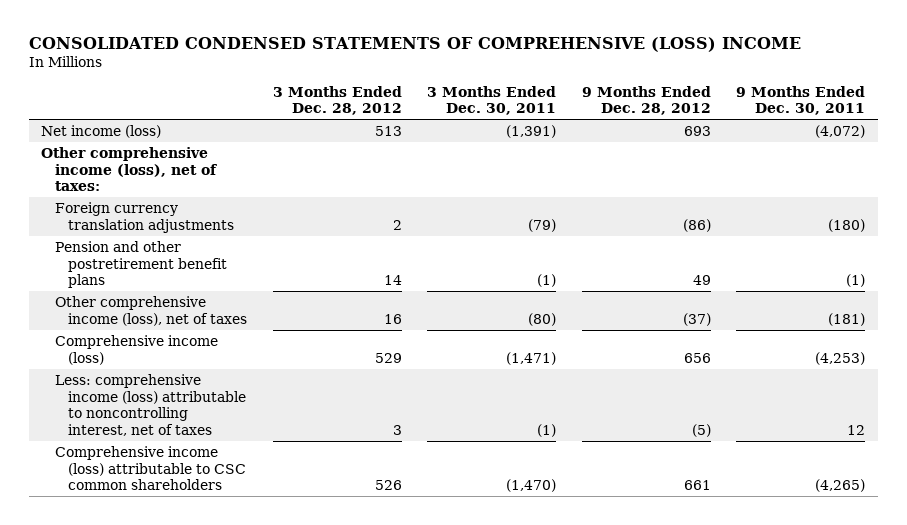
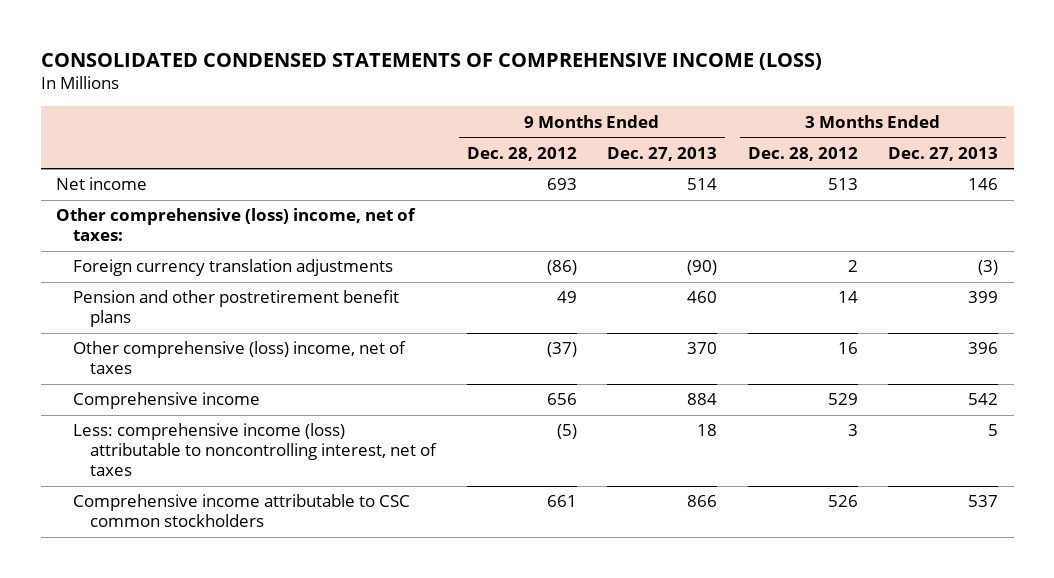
[28,37,801,53] CONSOLIDATED CONDENSED STATEMENTS OF COMPREHENSIVE (LOSS) INCOME -> [40,52,822,70] CONSOLIDATED CONDENSED STATEMENTS OF COMPREHENSIVE INCOME (LOSS)
[427,85,557,116] 3 Months Ended Dec. 30, 2011 -> none
[736,85,866,116] 9 Months Ended Dec. 30, 2011 -> none
none -> [607,146,718,161] Dec. 27, 2013
none -> [888,146,999,161] Dec. 27, 2013
[41,124,162,138] Net income (loss) -> [56,177,148,191] Net income
[41,146,217,192] Other comprehensive income (loss), net of taxes: -> [56,208,417,242] Other comprehensive (loss) income, net of taxes:
[54,295,248,326] Other comprehensive income (loss), net of taxes -> [73,341,407,375] Other comprehensive (loss) income, net of taxes
[54,334,218,365] Comprehensive income (loss) -> [73,392,261,410] Comprehensive income
[54,445,247,491] Comprehensive income (loss) attributable to CSC common shareholders -> [73,494,411,528] Comprehensive income attributable to CSC common stockholders

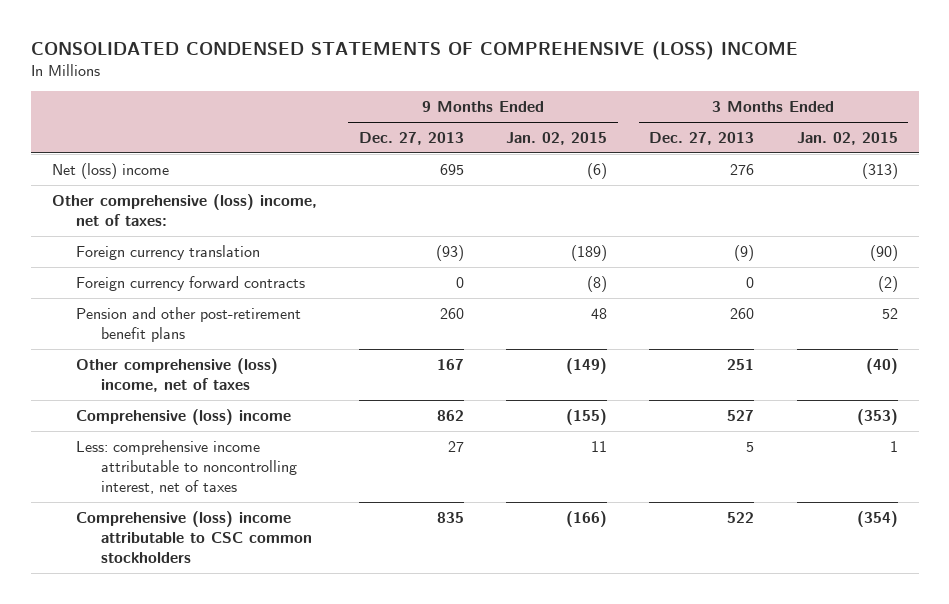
[40,52,822,70] CONSOLIDATED CONDENSED STATEMENTS OF COMPREHENSIVE INCOME (LOSS) -> [30,40,798,60] CONSOLIDATED CONDENSED STATEMENTS OF COMPREHENSIVE (LOSS) INCOME
[466,146,577,161] Dec. 28, 2012 -> none
[747,146,858,161] Dec. 28, 2012 -> none
none -> [506,131,608,145] Jan. 02, 2015
none -> [796,131,898,145] Jan. 02, 2015
[56,177,148,191] Net income -> [51,162,169,179] Net (loss) income
[687,178,718,191] 514 -> [439,163,464,175] 695
[968,178,999,191] 146 -> [730,163,755,175] 276
[73,259,394,277] Foreign currency translation adjustments -> [76,244,261,260] Foreign currency translation
[687,260,718,276] (90) -> [435,244,464,261] (93)
[978,260,999,276] (3) -> [734,244,755,261] (9)
none -> [76,275,306,291] Foreign currency forward contracts
[73,290,400,328] Pension and other postretirement benefit plans -> [76,306,302,342] Pension and other post-retirement benefit plans
[687,291,718,304] 460 -> [439,307,464,319] 260
[968,291,999,304] 399 -> [730,307,755,319] 260
[687,342,718,355] 370 -> [436,358,464,370] 167
[968,342,999,355] 396 -> [727,358,755,370] 251
[73,392,261,410] Comprehensive income -> [76,408,292,425] Comprehensive (loss) income
[687,393,718,406] 884 -> [436,409,464,421] 862
[968,393,999,406] 542 -> [727,409,755,421] 527
[73,423,437,477] Less: comprehensive income (loss) attributable to noncontrolling interest, net of taxes -> [76,439,297,494] Less: comprehensive income attributable to noncontrolling interest, net of taxes
[697,424,718,437] 18 -> [447,440,464,452] 27
[73,494,411,528] Comprehensive income attributable to CSC common stockholders -> [76,510,312,563] Comprehensive (loss) income attributable to CSC common stockholders
[687,495,718,508] 866 -> [436,511,464,523] 835
[968,495,999,508] 537 -> [727,511,755,523] 522

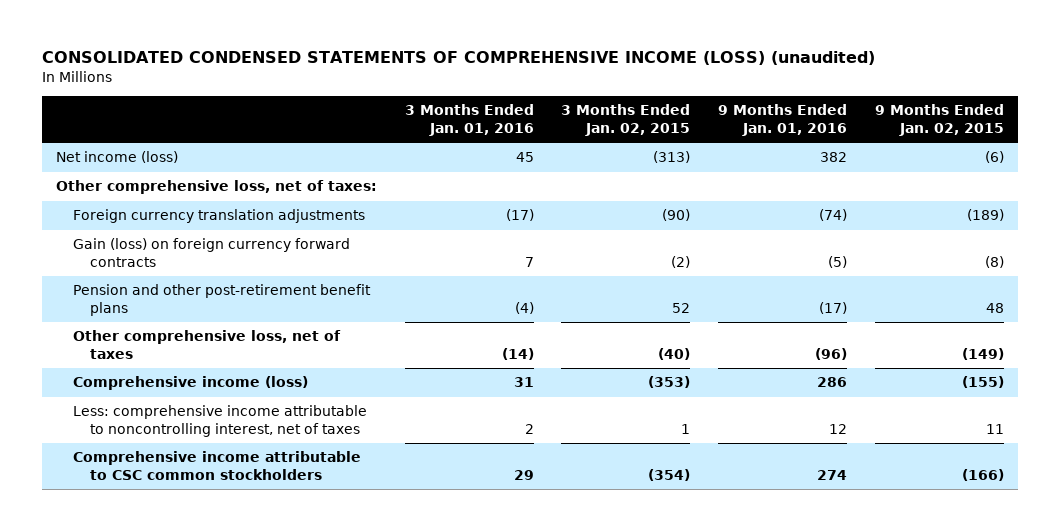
[30,40,798,60] CONSOLIDATED CONDENSED STATEMENTS OF COMPREHENSIVE (LOSS) INCOME -> [41,51,875,66] CONSOLIDATED CONDENSED STATEMENTS OF COMPREHENSIVE INCOME (LOSS) (unaudited)
[358,131,464,145] Dec. 27, 2013 -> none
[649,131,755,145] Dec. 27, 2013 -> none
none -> [404,104,534,136] 3 Months Ended Jan. 01, 2016
none -> [718,104,848,136] 9 Months Ended Jan. 01, 2016
[51,162,169,179] Net (loss) income -> [55,151,178,164] Net income (loss)
[51,193,317,226] Other comprehensive (loss) income, net of taxes: -> [55,180,377,195] Other comprehensive loss, net of taxes:
[76,244,261,260] Foreign currency translation -> [72,209,365,224] Foreign currency translation adjustments
[76,275,306,291] Foreign currency forward contracts -> [72,238,350,268] Gain (loss) on foreign currency forward contracts
[76,357,279,392] Other comprehensive (loss) income, net of taxes -> [72,330,341,360] Other comprehensive loss, net of taxes
[76,408,292,425] Comprehensive (loss) income -> [72,376,308,391] Comprehensive income (loss)
[76,510,312,563] Comprehensive (loss) income attributable to CSC common stockholders -> [72,451,361,481] Comprehensive income attributable to CSC common stockholders

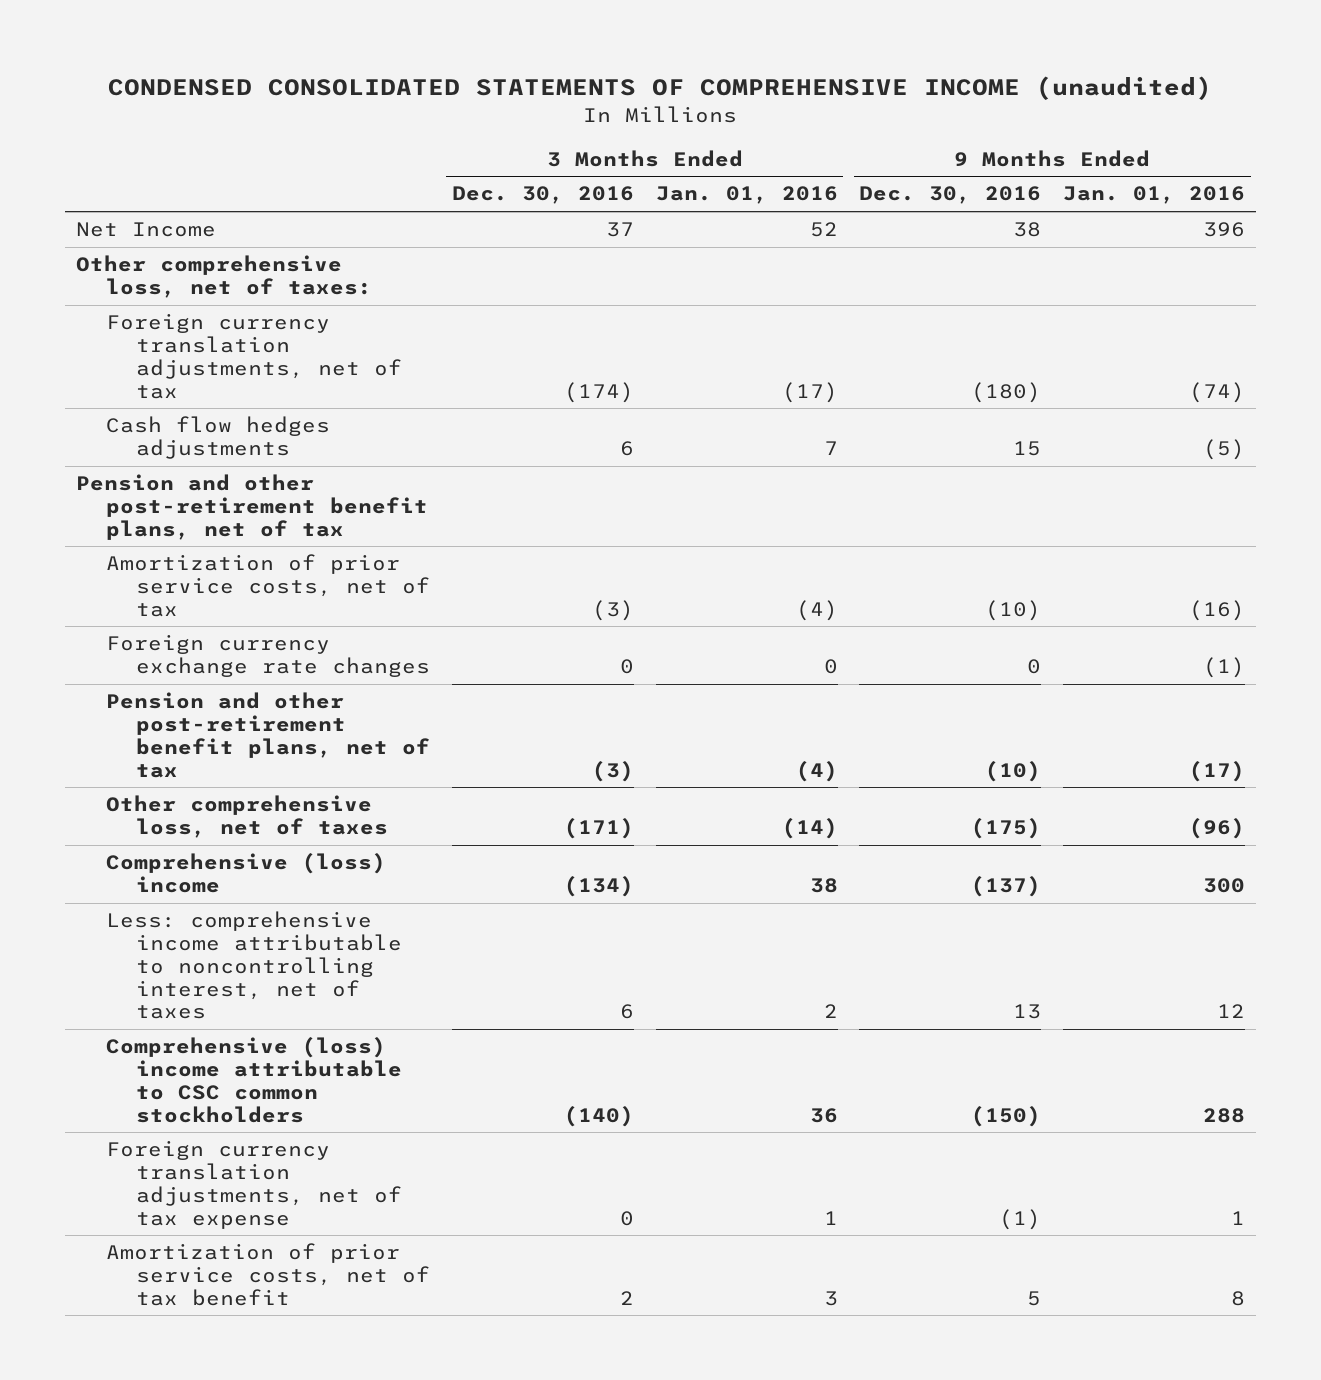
[41,51,875,66] CONSOLIDATED CONDENSED STATEMENTS OF COMPREHENSIVE INCOME (LOSS) (unaudited) -> [108,76,1213,101] CONDENSED CONSOLIDATED STATEMENTS OF COMPREHENSIVE INCOME (unaudited)
[561,104,691,136] 3 Months Ended Jan. 02, 2015 -> none
[874,104,1004,136] 9 Months Ended Jan. 02, 2015 -> none
none -> [451,186,634,205] Dec. 30, 2016
none -> [859,186,1042,205] Dec. 30, 2016
[55,151,178,164] Net income (loss) -> [75,222,216,238] Net Income
[515,152,534,163] 45 -> [809,222,838,238] 52
[820,152,848,163] 382 -> [1203,222,1246,238] 396
[72,238,350,268] Gain (loss) on foreign currency forward contracts -> none
[72,209,365,224] Foreign currency translation adjustments -> [105,313,403,399] Foreign currency translation adjustments, net of tax
none -> [105,416,330,460] Cash flow hedges adjustments
none -> [75,474,428,540] Pension and other post-retirement benefit plans, net of tax
none -> [105,554,431,617] Amortization of prior service costs, net of tax
none -> [105,634,431,678] Foreign currency exchange rate changes
[72,284,371,317] Pension and other post-retirement benefit plans -> [105,692,431,778] Pension and other post-retirement benefit plans, net of tax
[72,376,308,391] Comprehensive income (loss) -> [105,853,386,894] Comprehensive (loss) income
[513,377,534,388] 31 -> [809,878,838,894] 38
[817,377,848,388] 286 -> [1203,878,1246,894] 300
[72,451,361,481] Comprehensive income attributable to CSC common stockholders -> [105,1037,403,1123] Comprehensive (loss) income attributable to CSC common stockholders
[513,470,534,481] 29 -> [809,1107,838,1123] 36
[817,470,848,481] 274 -> [1203,1107,1246,1123] 288
none -> [105,1140,403,1229] Foreign currency translation adjustments, net of tax expense
none -> [105,1243,431,1306] Amortization of prior service costs, net of tax benefit

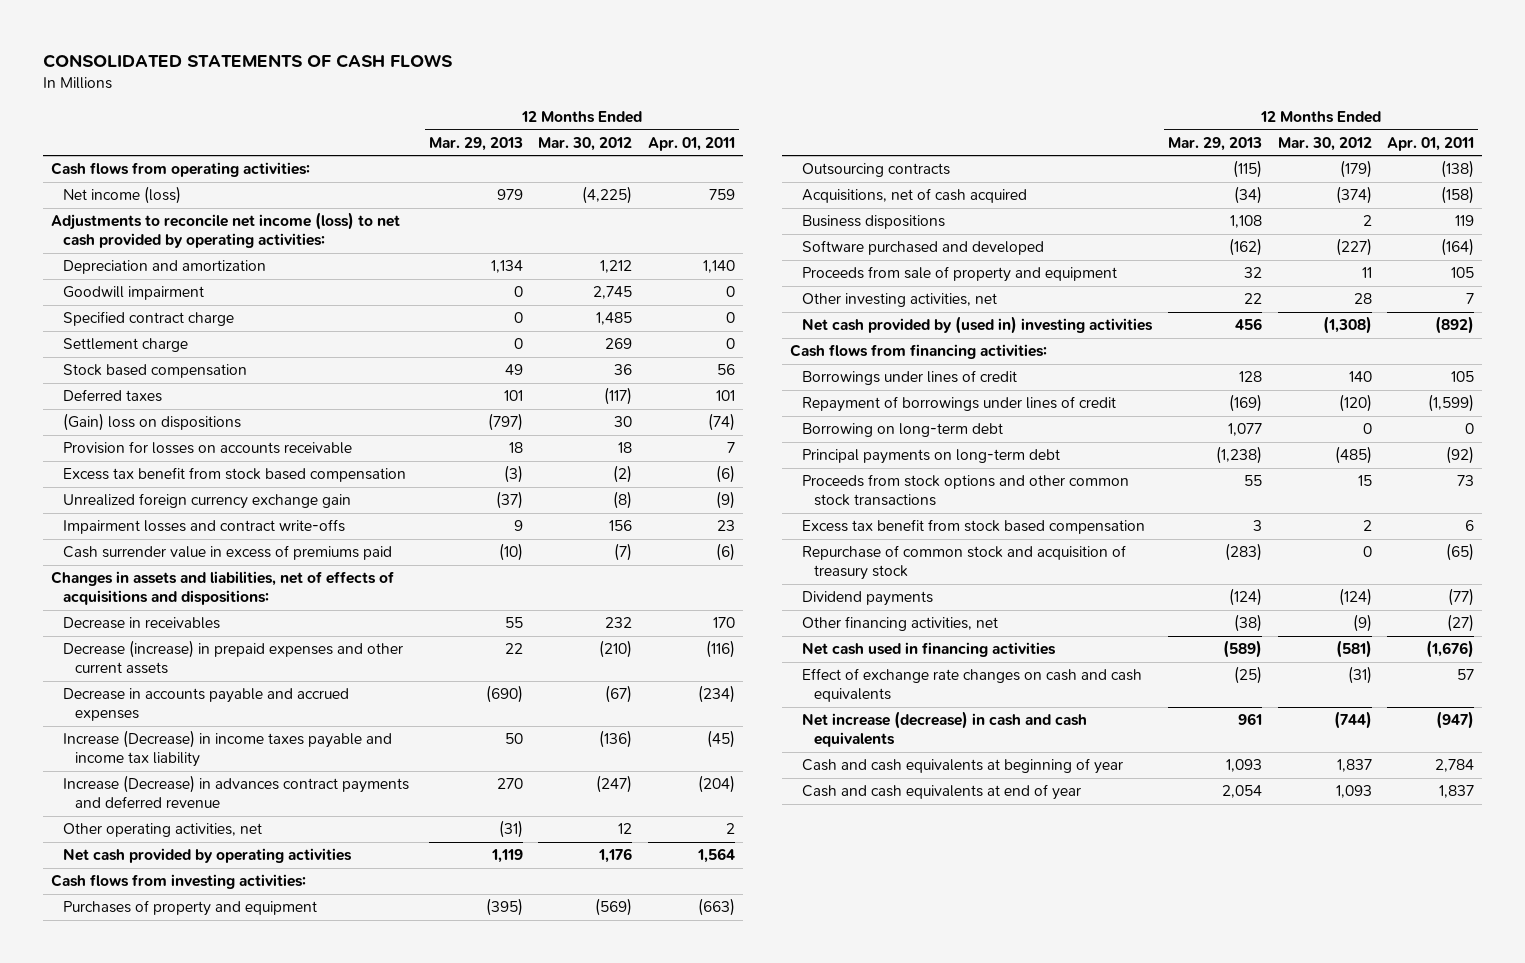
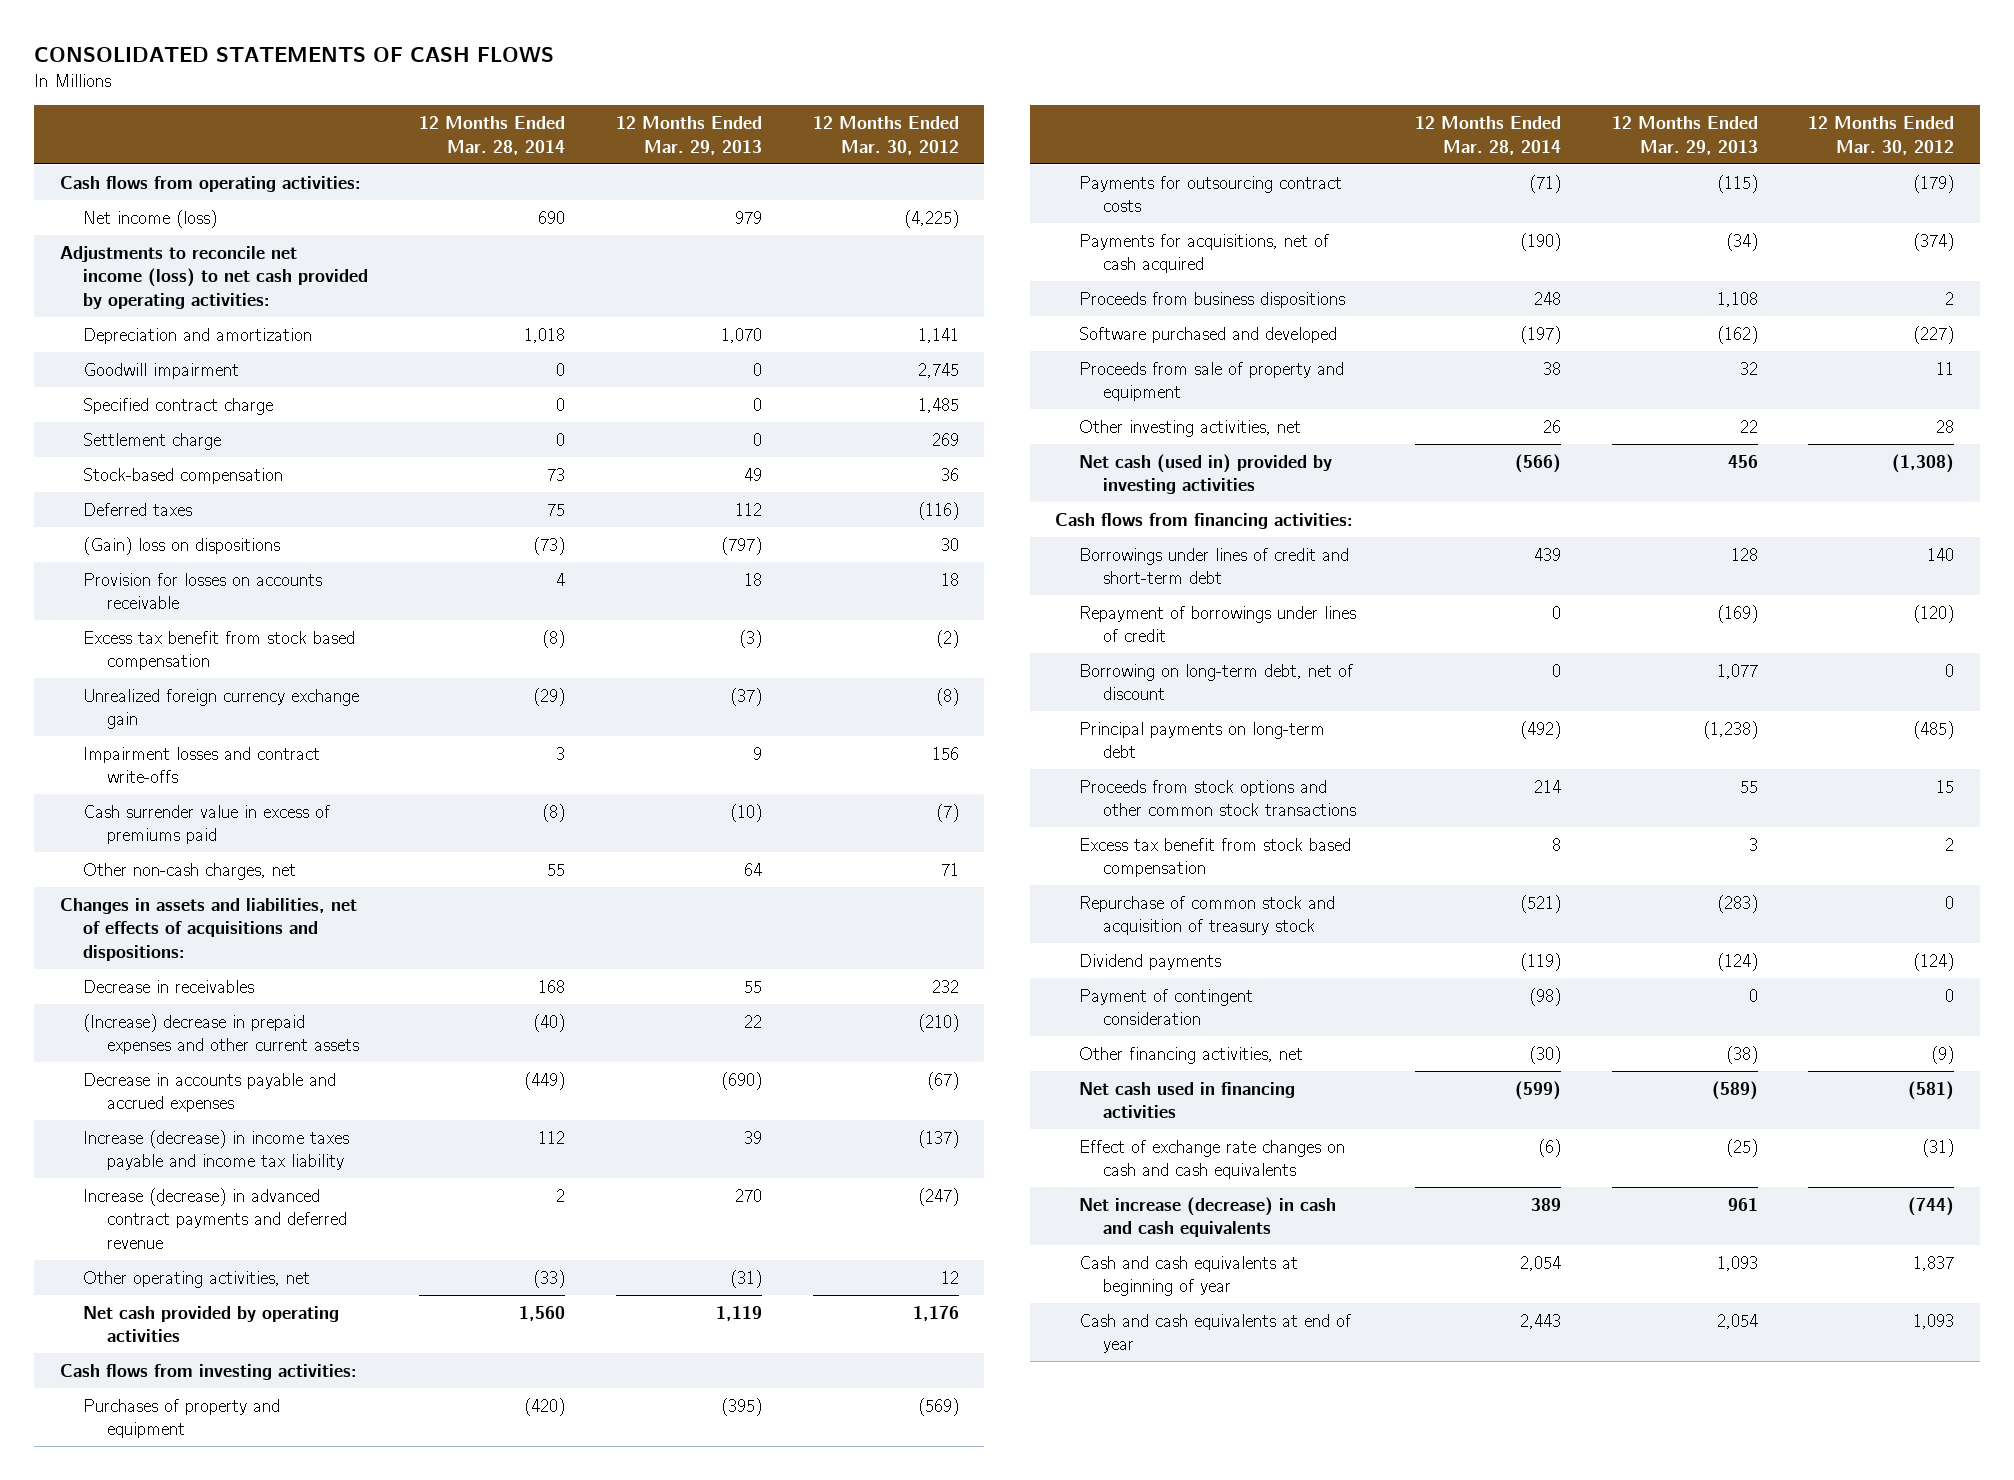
[648,136,736,151] Apr. 01, 2011 -> none
none -> [419,115,566,155] 12 Months Ended Mar. 28, 2014
[490,260,523,274] 1,134 -> [720,327,762,343] 1,070
[600,260,633,274] 1,212 -> [917,327,959,343] 1,141
[62,364,247,379] Stock based compensation -> [83,467,284,484] Stock-based compensation
[503,390,523,402] 101 -> [734,502,762,516] 112
[604,387,633,406] (117) -> [917,501,959,520] (116)
none -> [83,862,297,880] Other non-cash charges, net
[62,640,403,675] Decrease (increase) in prepaid expenses and other current assets -> [83,1013,360,1055] (Increase) decrease in prepaid expenses and other current assets
[62,730,392,768] Increase (Decrease) in income taxes payable and income tax liability -> [83,1129,350,1171] Increase (decrease) in income taxes payable and income tax liability
[504,733,523,745] 50 -> [743,1130,762,1144] 39
[599,730,633,749] (136) -> [917,1129,959,1148] (137)
[62,775,409,809] Increase (Decrease) in advances contract payments and deferred revenue -> [83,1187,348,1249] Increase (decrease) in advanced contract payments and deferred revenue
[802,163,951,178] Outsourcing contracts -> [1079,175,1343,213] Payments for outsourcing contract costs
[802,188,1028,204] Acquisitions, net of cash acquired -> [1079,233,1330,274] Payments for acquisitions, net of cash acquired
[802,215,946,230] Business dispositions -> [1079,291,1346,308] Proceeds from business dispositions
[802,316,1154,335] Net cash provided by (used in) investing activities -> [1079,453,1333,495] Net cash (used in) provided by investing activities
[802,370,1018,386] Borrowings under lines of credit -> [1079,547,1350,585] Borrowings under lines of credit and short-term debt
[802,423,1004,438] Borrowing on long-term debt -> [1079,663,1354,701] Borrowing on long-term debt, net of discount
none -> [1079,988,1254,1026] Payment of contingent consideration

